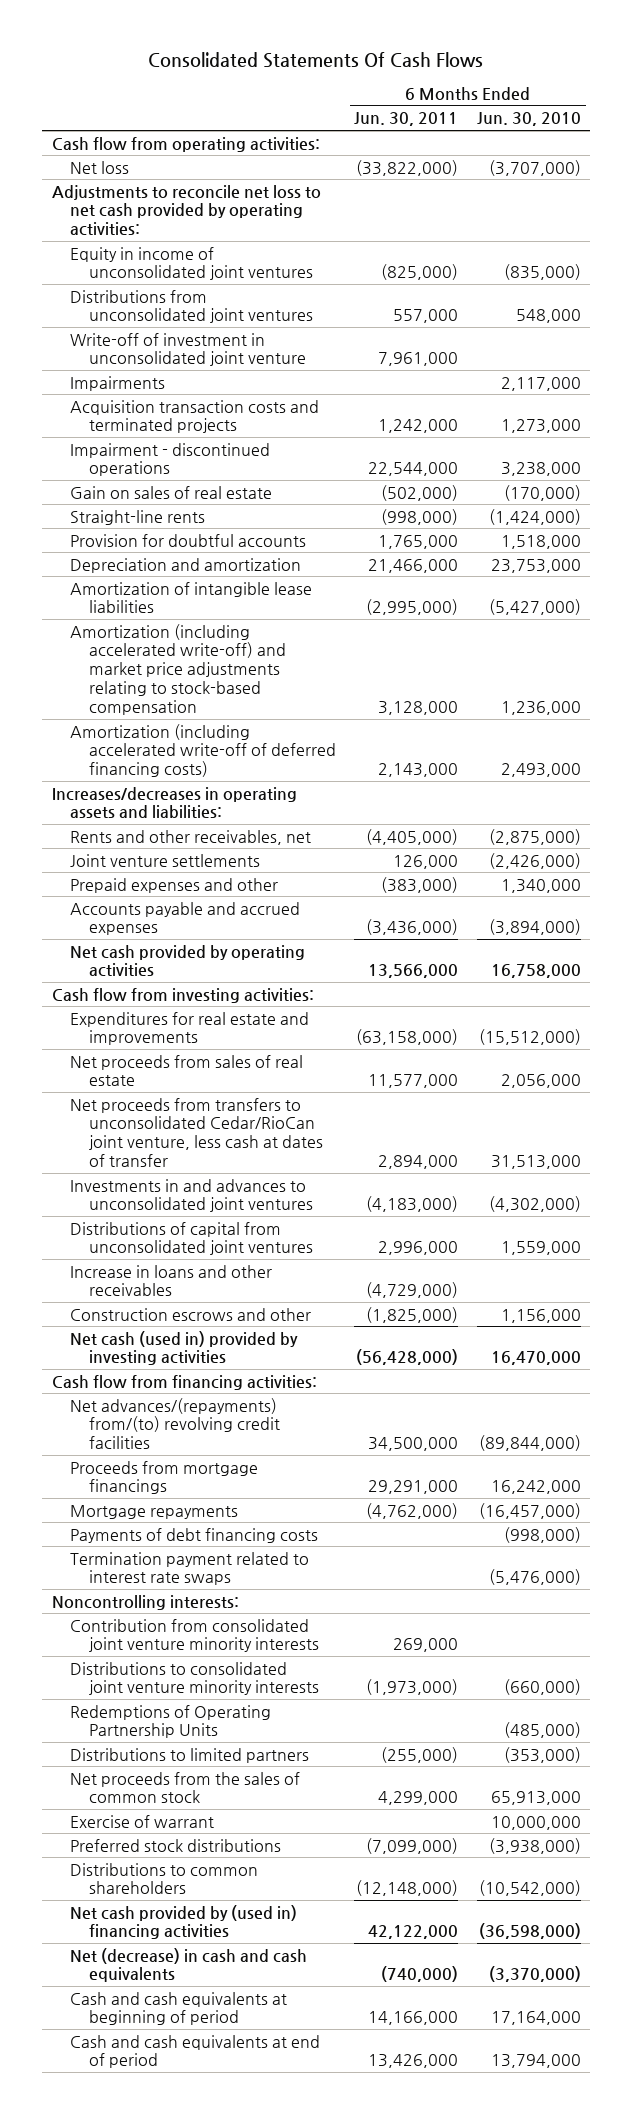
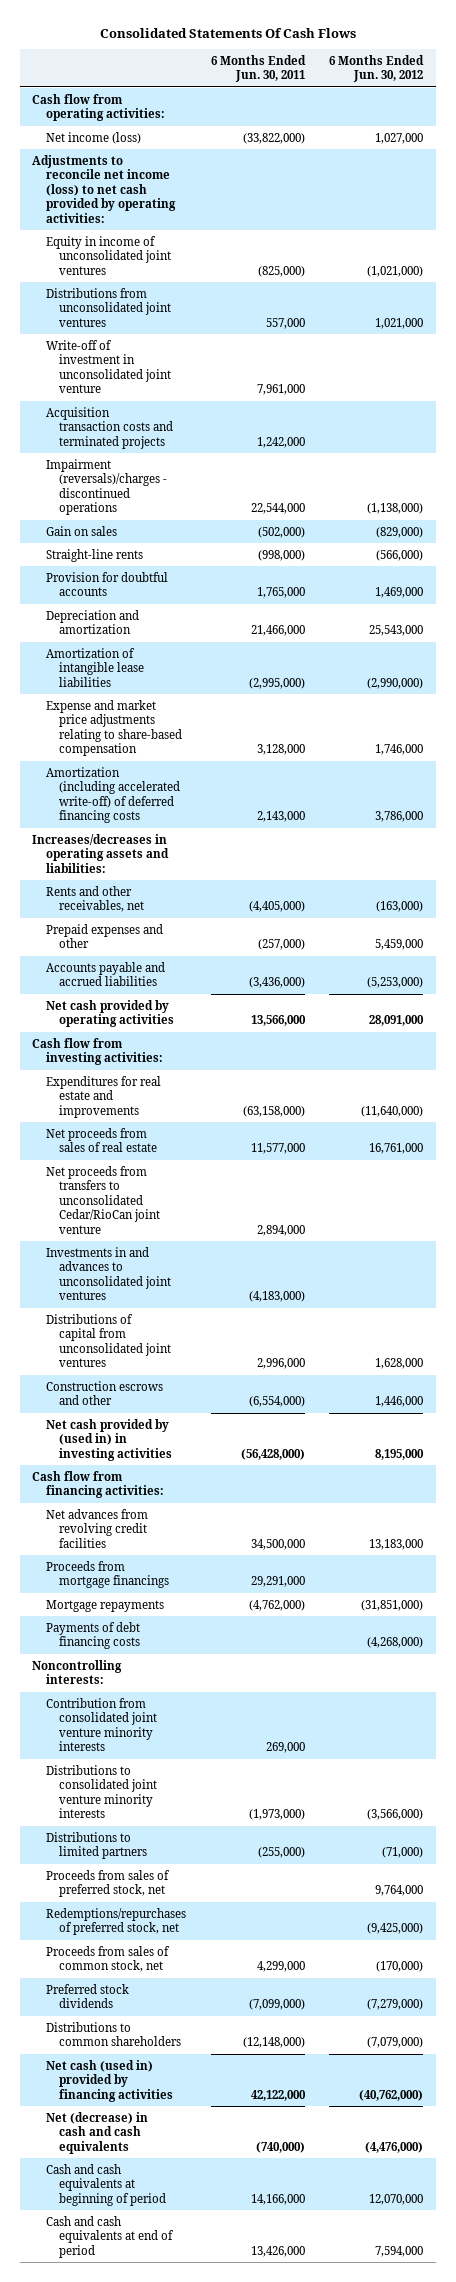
[476,112,581,127] Jun. 30, 2010 -> none
none -> [329,54,425,83] 6 Months Ended Jun. 30, 2012
[70,160,130,174] Net loss -> [45,131,141,144] Net income (loss)
[51,184,321,237] Adjustments to reconcile net loss to net cash provided by operating activities: -> [32,154,176,224] Adjustments to reconcile net income (loss) to net cash provided by operating activities:
[70,375,166,391] Impairments -> none
[70,442,271,477] Impairment - discontinued operations -> [45,458,168,516] Impairment (reversals)/charges - discontinued operations
[70,485,273,499] Gain on sales of real estate -> [45,525,117,536] Gain on sales
[70,623,286,716] Amortization (including accelerated write-off) and market price adjustments relating to stock-based compensation -> [45,699,183,757] Expense and market price adjustments relating to share-based compensation
[70,723,336,778] Amortization (including accelerated write-off of deferred financing costs) -> [45,766,181,824] Amortization (including accelerated write-off) of deferred financing costs
[70,853,261,867] Joint venture settlements -> none
[381,876,459,893] (383,000) -> [257,939,305,951] (257,000)
[70,901,301,936] Accounts payable and accrued expenses -> [45,961,165,987] Accounts payable and accrued liabilities
[70,1097,323,1168] Net proceeds from transfers to unconsolidated Cedar/RioCan joint venture, less cash at dates of transfer -> [45,1165,161,1235] Net proceeds from transfers to unconsolidated Cedar/RioCan joint venture
[70,1264,273,1297] Increase in loans and other receivables -> none
[366,1306,459,1323] (1,825,000) -> [248,1396,305,1408] (6,554,000)
[70,1330,299,1366] Net cash (used in) provided by investing activities -> [45,1418,173,1461] Net cash provided by (used in) in investing activities
[70,1397,280,1450] Net advances/(repayments) from/(to) revolving credit facilities -> [45,1508,148,1548] Net advances from revolving credit facilities
[70,1551,310,1586] Termination payment related to interest rate swaps -> none
[70,1704,272,1739] Redemptions of Operating Partnership Units -> none
[70,1814,215,1828] Exercise of warrant -> none
none -> [45,1869,170,1898] Proceeds from sales of preferred stock, net
none -> [45,1907,186,1936] Redemptions/repurchases of preferred stock, net
[70,1771,301,1804] Net proceeds from the sales of common stock -> [45,1945,170,1973] Proceeds from sales of common stock, net
[70,1838,282,1852] Preferred stock distributions -> [45,1983,129,2009] Preferred stock dividends
[70,1904,298,1940] Net cash provided by (used in) financing activities -> [45,2059,174,2102] Net cash (used in) provided by financing activities

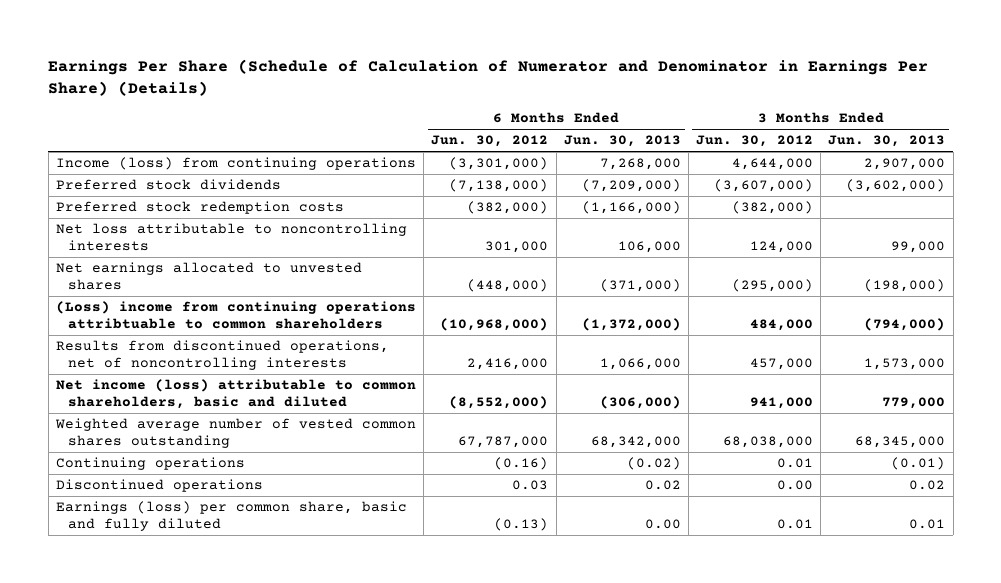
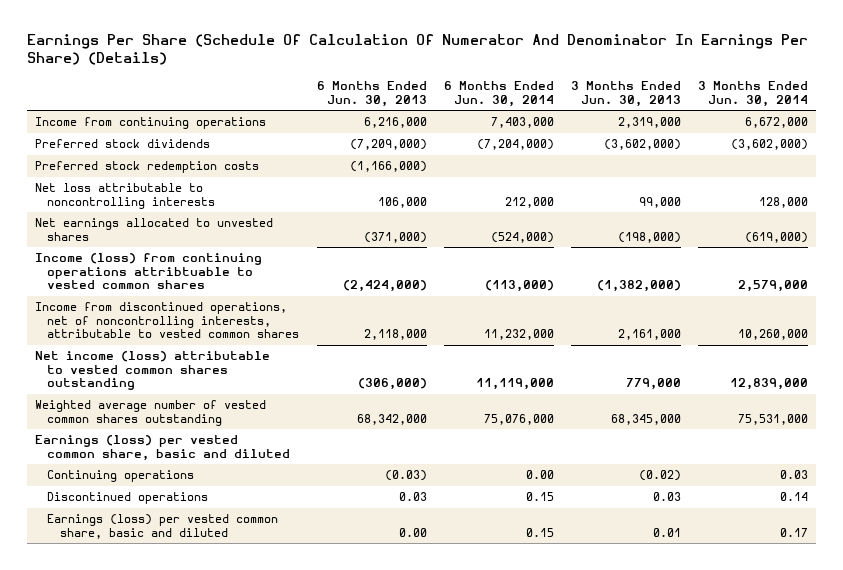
[48,58,929,96] Earnings Per Share (Schedule of Calculation of Numerator and Denominator in Earnings Per Share) (Details) -> [26,34,808,66] Earnings Per Share (Schedule Of Calculation Of Numerator And Denominator In Earnings Per Share) (Details)
[431,135,549,148] Jun. 30, 2012 -> none
[696,135,814,148] Jun. 30, 2012 -> none
none -> [443,81,554,107] 6 Months Ended Jun. 30, 2014
none -> [697,81,808,107] 3 Months Ended Jun. 30, 2014
[56,157,417,171] Income (loss) from continuing operations -> [35,117,267,130] Income from continuing operations
[599,158,681,171] 7,268,000 -> [363,117,427,129] 6,216,000
[864,158,946,171] 2,907,000 -> [617,117,681,129] 2,319,000
[56,301,417,330] (Loss) income from continuing operations attribtuable to common shareholders -> [35,253,263,290] Income (loss) from continuing operations attribtuable to vested common shares
[581,318,681,332] (1,372,000) -> [342,280,427,293] (2,424,000)
[864,318,946,332] (794,000) -> [596,280,681,293] (1,382,000)
[56,340,390,371] Results from discontinued operations, net of noncontrolling interests -> [35,302,300,339] Income from discontinued operations, net of noncontrolling interests, attributable to vested common shares
[599,358,681,371] 1,066,000 -> [363,329,427,341] 2,118,000
[864,358,946,371] 1,573,000 -> [617,329,681,341] 2,161,000
[56,379,417,410] Net income (loss) attributable to common shareholders, basic and diluted -> [35,351,271,391] Net income (loss) attributable to vested common shares outstanding
none -> [35,435,291,461] Earnings (loss) per vested common share, basic and diluted
[626,457,681,471] (0.02) -> [384,470,427,482] (0.03)
[891,457,946,471] (0.01) -> [638,470,681,482] (0.02)
[644,480,681,491] 0.02 -> [398,492,427,502] 0.03
[909,480,946,491] 0.02 -> [652,492,681,502] 0.03
[56,501,408,532] Earnings (loss) per common share, basic and fully diluted -> [47,514,279,539] Earnings (loss) per vested common share, basic and diluted

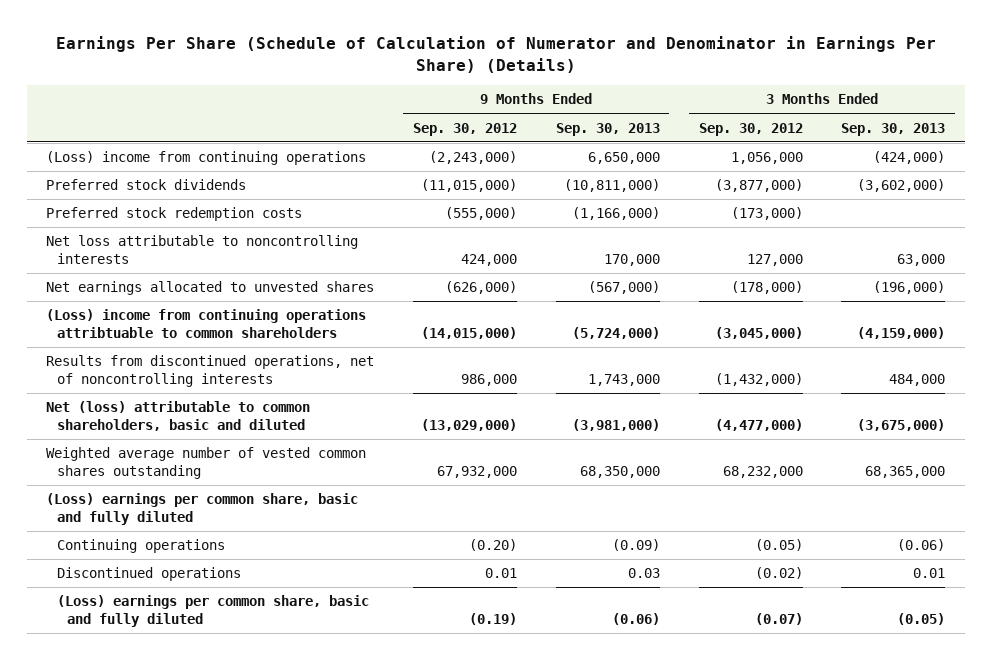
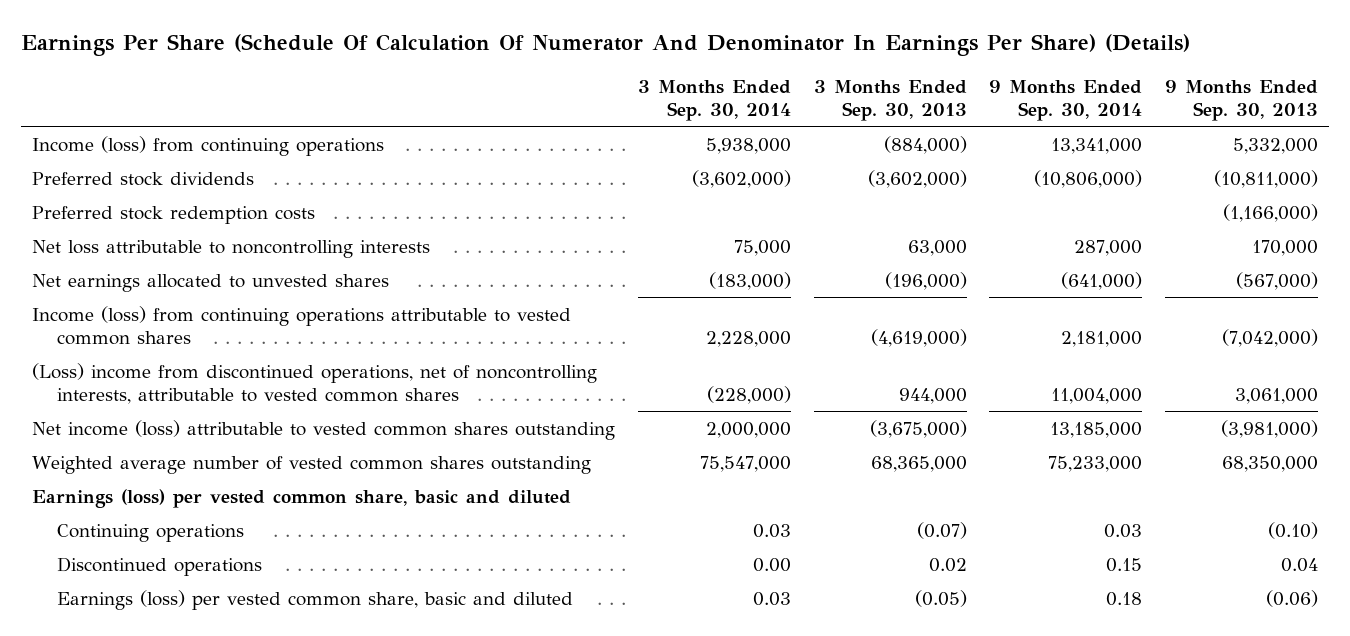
[55,35,936,73] Earnings Per Share (Schedule of Calculation of Numerator and Denominator in Earnings Per Share) (Details) -> [20,34,1190,57] Earnings Per Share (Schedule Of Calculation Of Numerator And Denominator In Earnings Per Share) (Details)
[412,122,517,136] Sep. 30, 2012 -> none
[698,122,803,136] Sep. 30, 2012 -> none
none -> [637,79,791,121] 3 Months Ended Sep. 30, 2014
none -> [989,79,1143,121] 9 Months Ended Sep. 30, 2014
[46,151,367,166] (Loss) income from continuing operations -> [32,135,385,156] Income (loss) from continuing operations
[587,152,660,165] 6,650,000 -> [1233,137,1319,154] 5,332,000
[873,151,946,165] (424,000) -> [883,135,967,154] (884,000)
[46,309,367,339] (Loss) income from continuing operations attribtuable to common shareholders -> [32,305,572,345] Income (loss) from continuing operations attributable to vested common shares
[571,327,660,340] (5,724,000) -> [1222,328,1319,347] (7,042,000)
[857,327,946,340] (4,159,000) -> [870,328,967,347] (4,619,000)
[46,355,375,388] Results from discontinued operations, net of noncontrolling interests -> [32,362,598,404] (Loss) income from discontinued operations, net of noncontrolling interests, attributable to vested common shares
[587,374,660,387] 1,743,000 -> [1235,387,1319,404] 3,061,000
[889,374,946,387] 484,000 -> [898,387,967,404] 944,000
[46,401,311,432] Net (loss) attributable to common shareholders, basic and diluted -> [32,419,616,440] Net income (loss) attributable to vested common shares outstanding
[46,493,359,526] (Loss) earnings per common share, basic and fully diluted -> [32,488,572,508] Earnings (loss) per vested common share, basic and diluted
[611,539,660,552] (0.09) -> [1268,521,1319,539] (0.10)
[897,539,946,552] (0.06) -> [916,521,967,539] (0.07)
[627,568,660,579] 0.03 -> [1281,557,1319,572] 0.04
[913,568,946,579] 0.01 -> [928,557,967,572] 0.02
[56,595,369,628] (Loss) earnings per common share, basic and fully diluted -> [57,589,574,610] Earnings (loss) per vested common share, basic and diluted

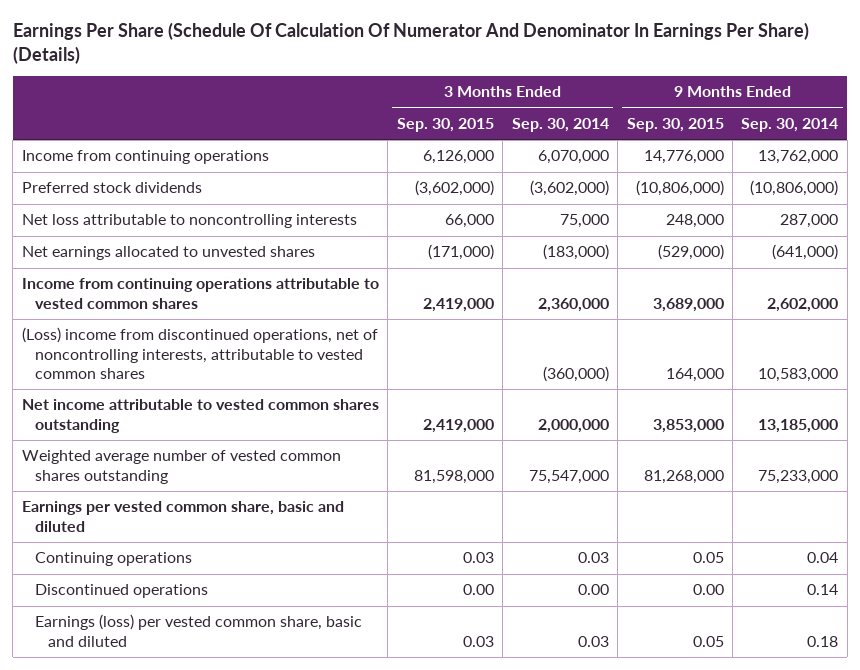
[813,79,967,121] 3 Months Ended Sep. 30, 2013 -> none
[1165,79,1319,121] 9 Months Ended Sep. 30, 2013 -> none
none -> [396,117,494,132] Sep. 30, 2015
none -> [626,117,724,132] Sep. 30, 2015
[32,135,385,156] Income (loss) from continuing operations -> [21,150,269,165] Income from continuing operations
[705,137,791,154] 5,938,000 -> [537,150,609,165] 6,070,000
[1051,137,1143,154] 13,341,000 -> [758,150,839,165] 13,762,000
[32,205,316,224] Preferred stock redemption costs -> none
[32,305,572,345] Income (loss) from continuing operations attributable to vested common shares -> [21,278,379,309] Income from continuing operations attributable to vested common shares
[705,330,791,347] 2,228,000 -> [537,297,609,312] 2,360,000
[1061,330,1143,347] 2,181,000 -> [767,297,839,312] 2,602,000
[706,385,791,404] (228,000) -> [542,365,609,382] (360,000)
[1051,387,1143,404] 11,004,000 -> [758,367,839,382] 10,583,000
[32,419,616,440] Net income (loss) attributable to vested common shares outstanding -> [21,399,379,433] Net income attributable to vested common shares outstanding
[32,488,572,508] Earnings (loss) per vested common share, basic and diluted -> [21,501,344,532] Earnings per vested common share, basic and diluted
[1104,523,1143,538] 0.03 -> [807,552,839,564] 0.04
[1106,557,1143,572] 0.15 -> [807,584,839,596] 0.14

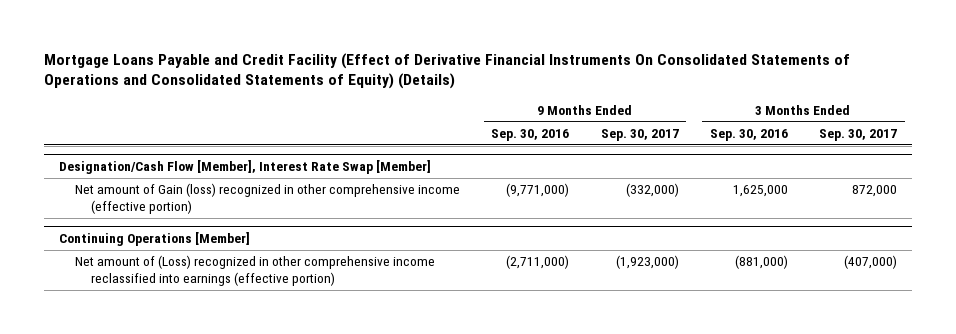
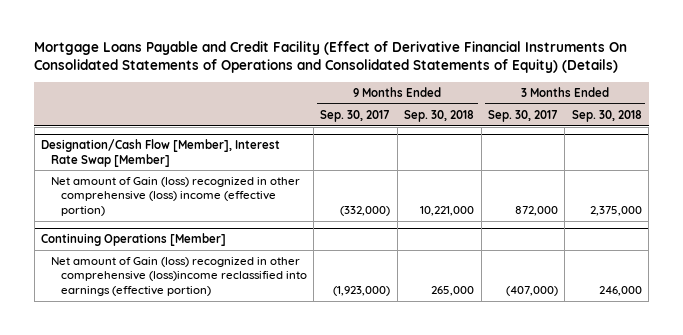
[491,129,570,142] Sep. 30, 2016 -> none
[709,129,788,142] Sep. 30, 2016 -> none
none -> [404,109,475,122] Sep. 30, 2018
none -> [571,109,642,122] Sep. 30, 2018
[75,183,461,215] Net amount of Gain (loss) recognized in other comprehensive income (effective portion) -> [50,177,300,216] Net amount of Gain (loss) recognized in other comprehensive (loss) income (effective portion)
[75,255,436,287] Net amount of (Loss) recognized in other comprehensive income reclassified into earnings (effective portion) -> [50,257,307,296] Net amount of Gain (loss) recognized in other comprehensive (loss)income reclassified into earnings (effective portion)

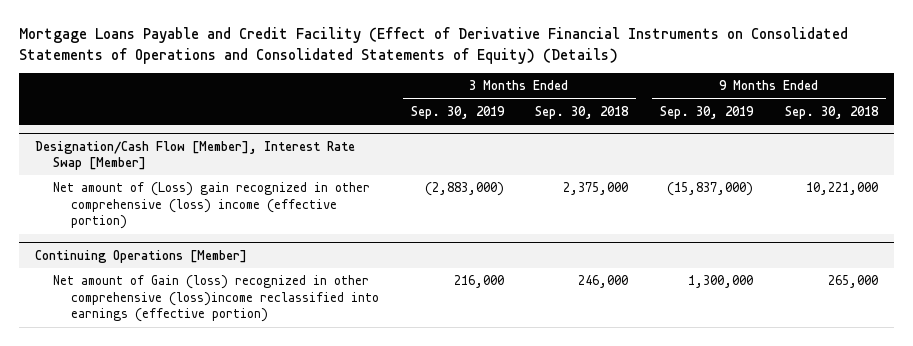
[34,41,628,74] Mortgage Loans Payable and Credit Facility (Effect of Derivative Financial Instruments On Consolidated Statements of Operations and Consolidated Statements of Equity) (Details) -> [19,27,849,64] Mortgage Loans Payable and Credit Facility (Effect of Derivative Financial Instruments on Consolidated Statements of Operations and Consolidated Statements of Equity) (Details)
[320,109,391,122] Sep. 30, 2017 -> none
[488,109,559,122] Sep. 30, 2017 -> none
none -> [410,106,505,120] Sep. 30, 2019
none -> [660,106,755,120] Sep. 30, 2019
[50,177,300,216] Net amount of Gain (loss) recognized in other comprehensive (loss) income (effective portion) -> [52,182,370,230] Net amount of (Loss) gain recognized in other comprehensive (loss) income (effective portion)

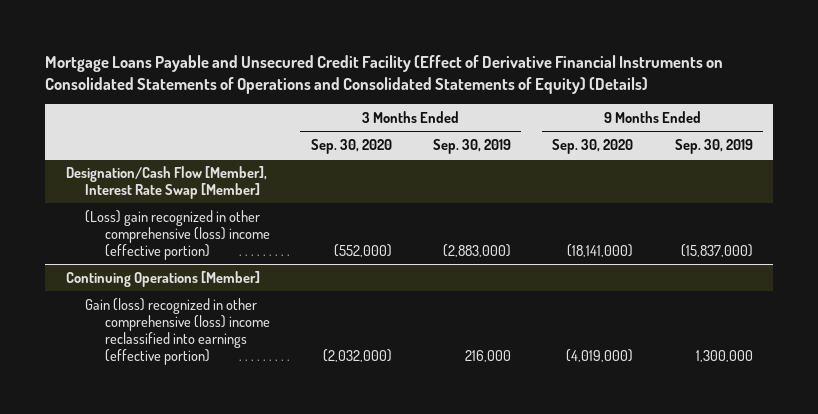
[19,27,849,64] Mortgage Loans Payable and Credit Facility (Effect of Derivative Financial Instruments on Consolidated Statements of Operations and Consolidated Statements of Equity) (Details) -> [45,54,724,95] Mortgage Loans Payable and Unsecured Credit Facility (Effect of Derivative Financial Instruments on Consolidated Statements of Operations and Consolidated Statements of Equity) (Details)
[535,106,630,120] Sep. 30, 2018 -> none
[785,106,880,120] Sep. 30, 2018 -> none
none -> [310,139,392,155] Sep. 30, 2020
none -> [552,139,634,155] Sep. 30, 2020
[52,182,370,230] Net amount of (Loss) gain recognized in other comprehensive (loss) income (effective portion) -> [85,209,270,261] (Loss) gain recognized in other comprehensive (loss) income (effective portion)
[52,275,379,323] Net amount of Gain (loss) recognized in other comprehensive (loss)income reclassified into earnings (effective portion) -> [85,297,270,366] Gain (loss) recognized in other comprehensive (loss) income reclassified into earnings (effective portion)

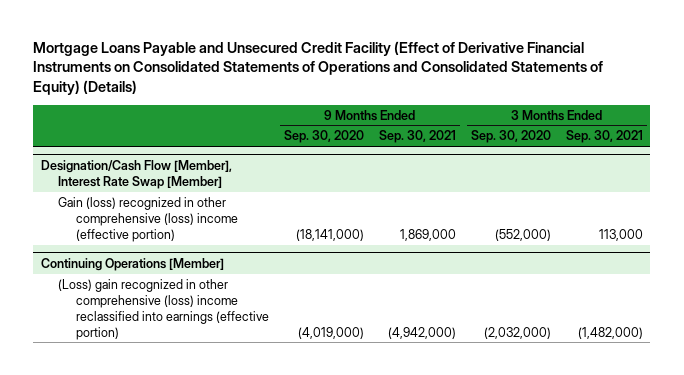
[433,139,512,155] Sep. 30, 2019 -> none
[674,139,753,155] Sep. 30, 2019 -> none
none -> [379,130,457,144] Sep. 30, 2021
none -> [565,130,643,144] Sep. 30, 2021
[85,209,270,261] (Loss) gain recognized in other comprehensive (loss) income (effective portion) -> [58,196,239,242] Gain (loss) recognized in other comprehensive (loss) income (effective portion)
[85,297,270,366] Gain (loss) recognized in other comprehensive (loss) income reclassified into earnings (effective portion) -> [58,278,270,340] (Loss) gain recognized in other comprehensive (loss) income reclassified into earnings (effective portion)

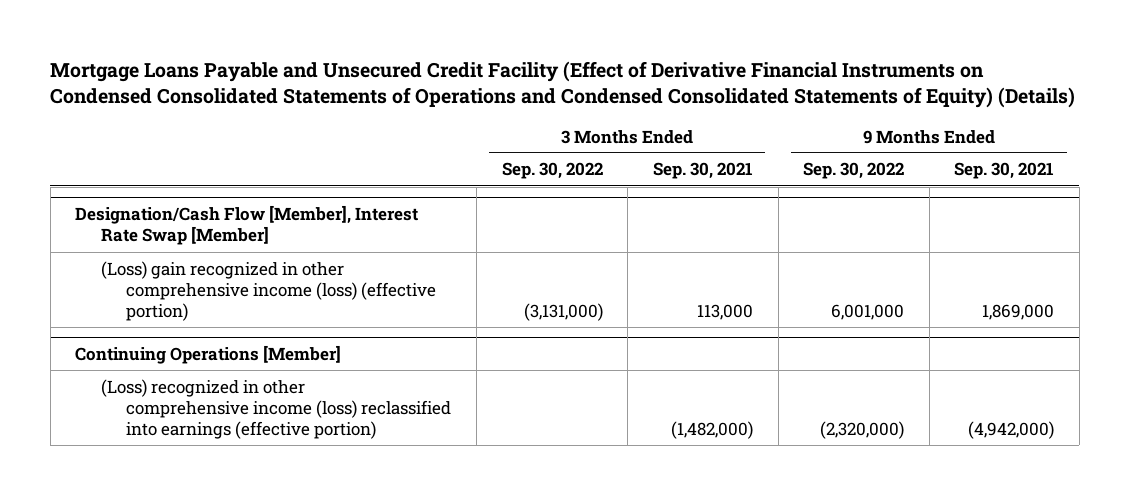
[33,40,604,96] Mortgage Loans Payable and Unsecured Credit Facility (Effect of Derivative Financial Instruments on Consolidated Statements of Operations and Consolidated Statements of Equity) (Details) -> [50,60,1076,109] Mortgage Loans Payable and Unsecured Credit Facility (Effect of Derivative Financial Instruments on Condensed Consolidated Statements of Operations and Condensed Consolidated Statements of Equity) (Details)
[284,130,365,144] Sep. 30, 2020 -> none
[470,130,551,144] Sep. 30, 2020 -> none
none -> [501,162,603,180] Sep. 30, 2022
none -> [803,162,905,180] Sep. 30, 2022
[58,196,239,242] Gain (loss) recognized in other comprehensive (loss) income (effective portion) -> [100,260,437,322] (Loss) gain recognized in other comprehensive income (loss) (effective portion)
[58,278,270,340] (Loss) gain recognized in other comprehensive (loss) income reclassified into earnings (effective portion) -> [100,378,452,440] (Loss) recognized in other comprehensive income (loss) reclassified into earnings (effective portion)

